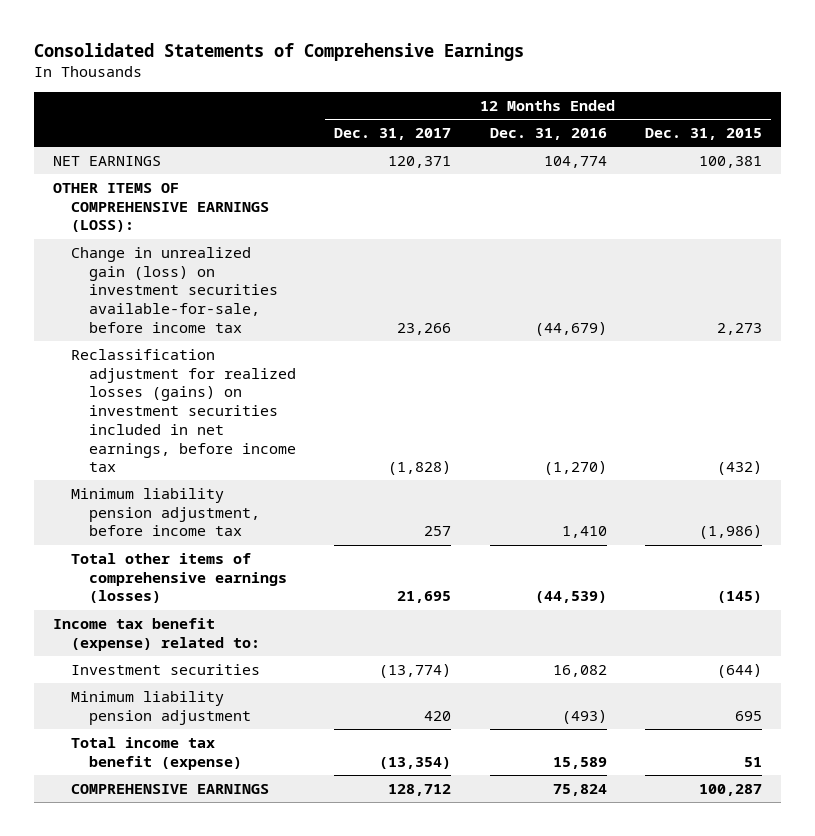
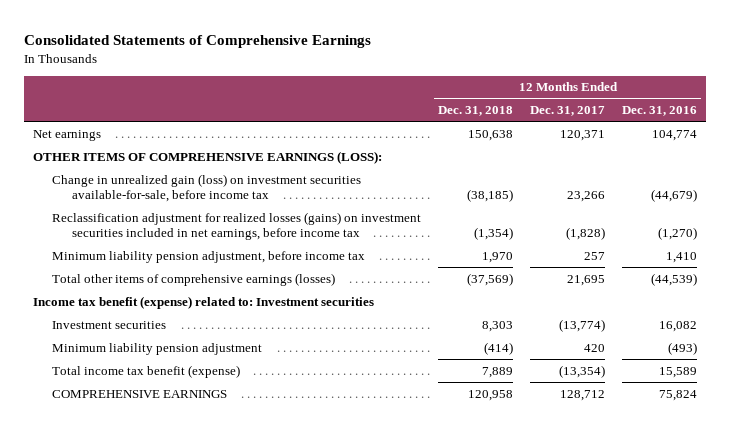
[644,128,762,141] Dec. 31, 2015 -> none
none -> [438,106,514,117] Dec. 31, 2018
[53,155,162,166] NET EARNINGS -> [32,129,101,141] Net earnings
[53,617,261,651] Income tax benefit (expense) related to: -> [32,295,374,309] Income tax benefit (expense) related to: Investment securities

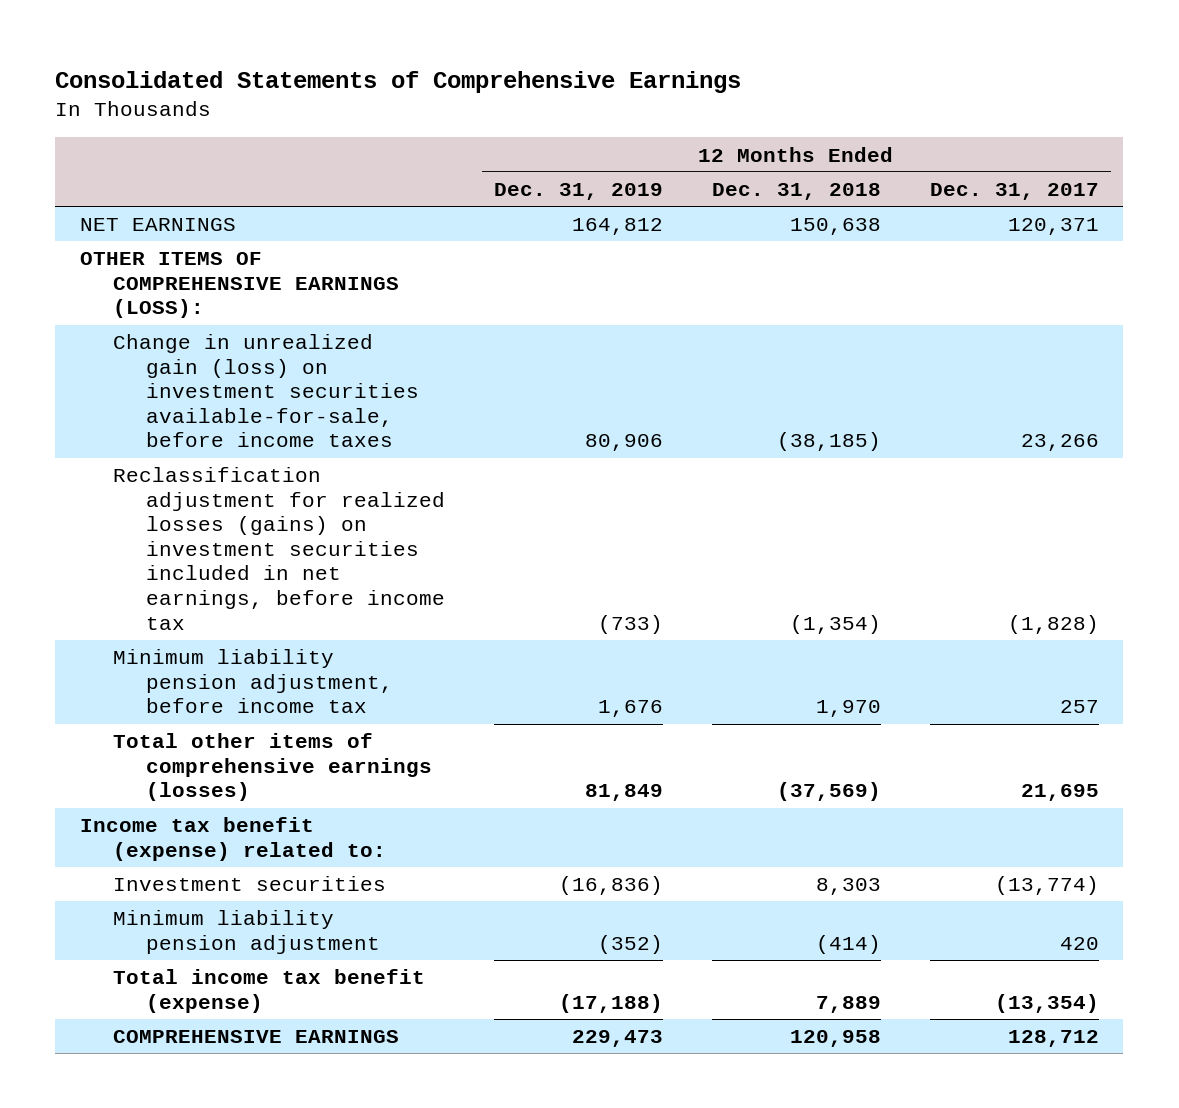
[622,106,698,117] Dec. 31, 2016 -> none
none -> [493,183,663,201] Dec. 31, 2019
[32,129,101,141] Net earnings -> [79,218,236,232] NET EARNINGS
[52,173,362,203] Change in unrealized gain (loss) on investment securities available-for-sale, before income tax -> [112,334,419,448] Change in unrealized gain (loss) on investment securities available-for-sale, before income taxes
[32,295,374,309] Income tax benefit (expense) related to: Investment securities -> [79,817,386,861] Income tax benefit (expense) related to:

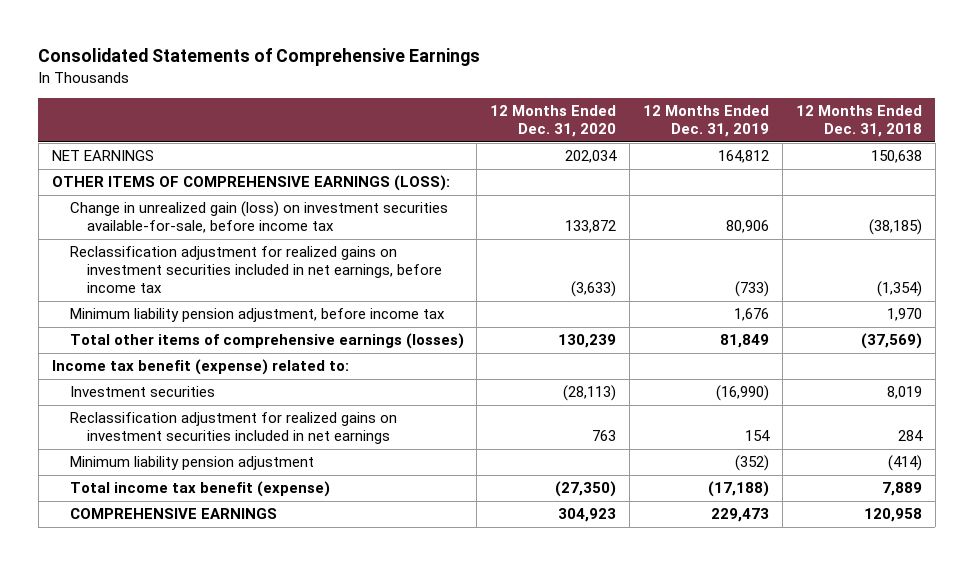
[929,183,1099,201] Dec. 31, 2017 -> none
none -> [490,105,617,138] 12 Months Ended Dec. 31, 2020
[112,334,419,448] Change in unrealized gain (loss) on investment securities available-for-sale, before income taxes -> [69,201,448,234] Change in unrealized gain (loss) on investment securities available-for-sale, before income tax
[112,467,445,630] Reclassification adjustment for realized losses (gains) on investment securities included in net earnings, before income tax -> [69,246,443,294] Reclassification adjustment for realized gains on investment securities included in net earnings, before income tax
[558,876,663,896] (16,836) -> [716,385,770,402] (16,990)
[815,878,881,896] 8,303 -> [887,386,923,400] 8,019
none -> [69,412,397,445] Reclassification adjustment for realized gains on investment securities included in net earnings

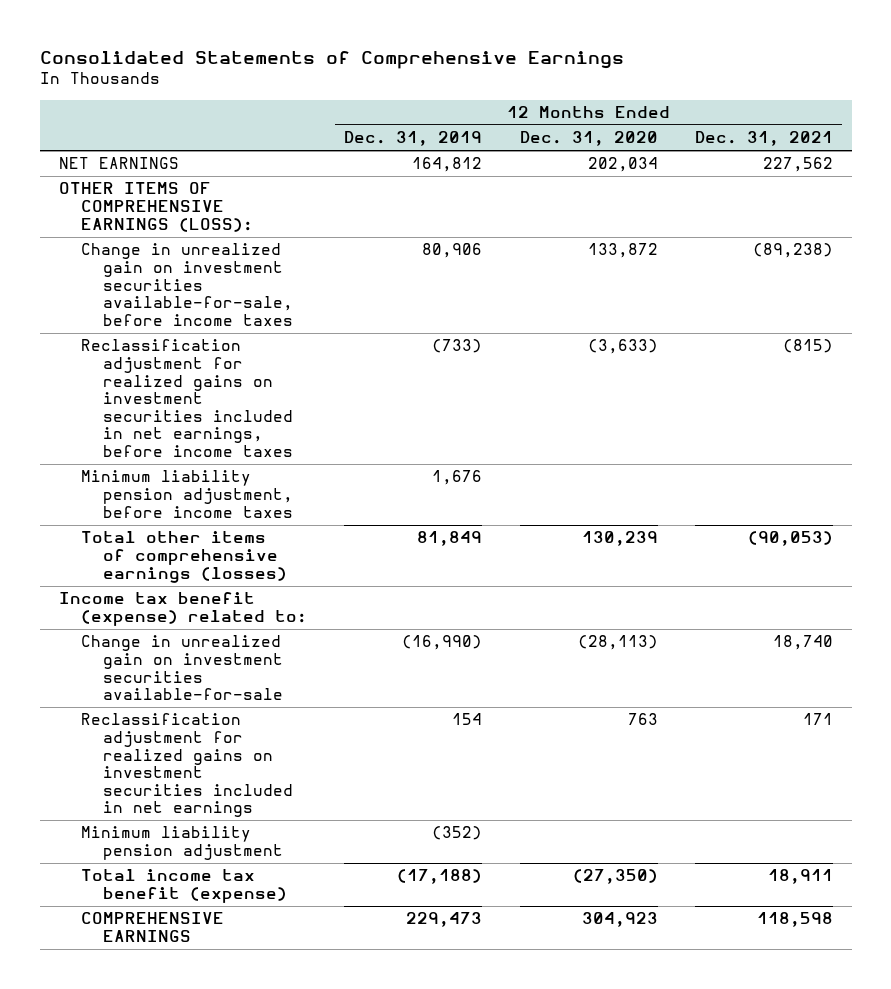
[796,105,923,138] 12 Months Ended Dec. 31, 2018 -> none
none -> [694,131,833,147] Dec. 31, 2021
[69,201,448,234] Change in unrealized gain (loss) on investment securities available-for-sale, before income tax -> [80,243,294,326] Change in unrealized gain on investment securities available-for-sale, before income taxes
[69,246,443,294] Reclassification adjustment for realized gains on investment securities included in net earnings, before income tax -> [80,339,294,458] Reclassification adjustment for realized gains on investment securities included in net earnings, before income taxes
[69,308,445,323] Minimum liability pension adjustment, before income tax -> [80,470,294,518] Minimum liability pension adjustment, before income taxes
[69,386,215,398] Investment securities -> [80,635,284,701] Change in unrealized gain on investment securities available-for-sale

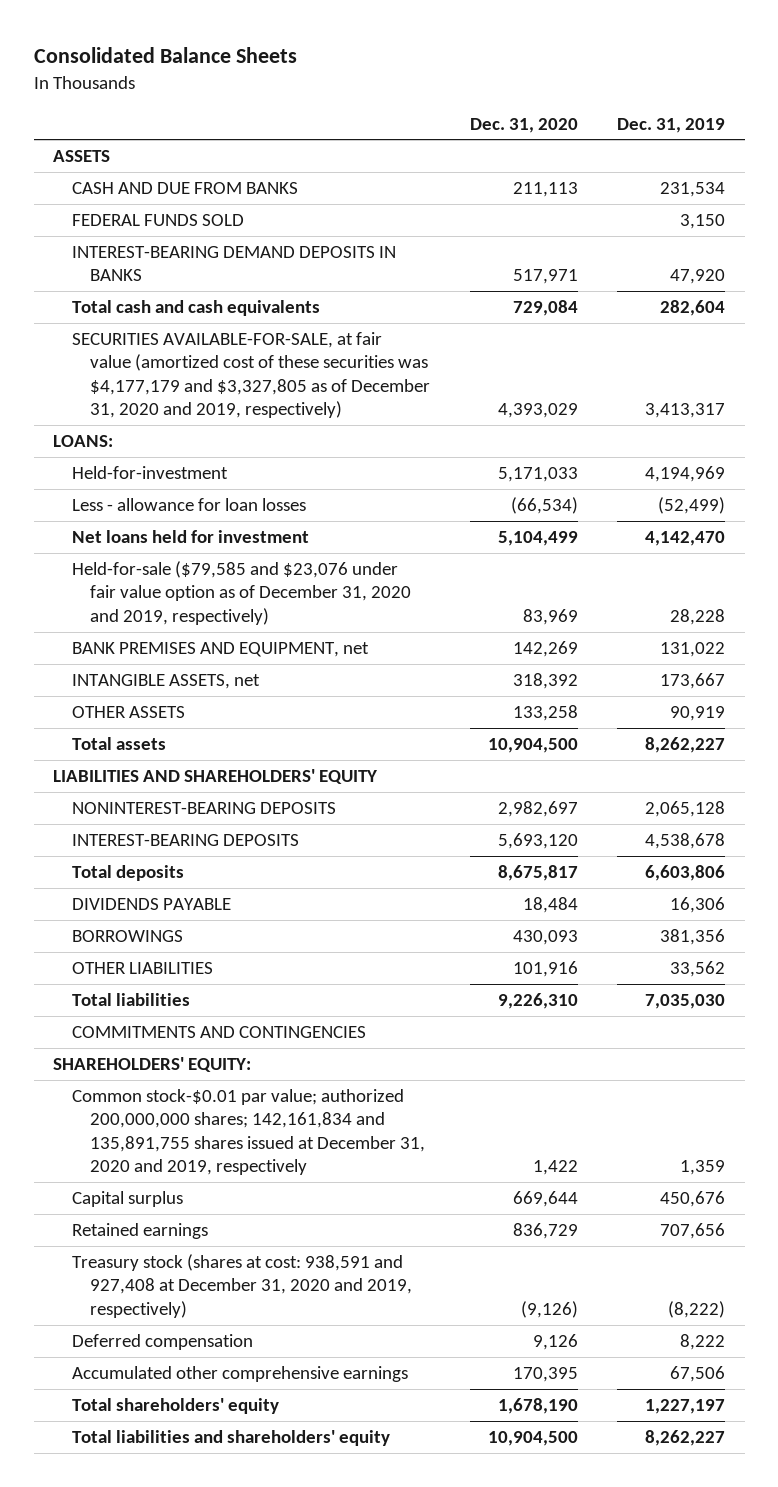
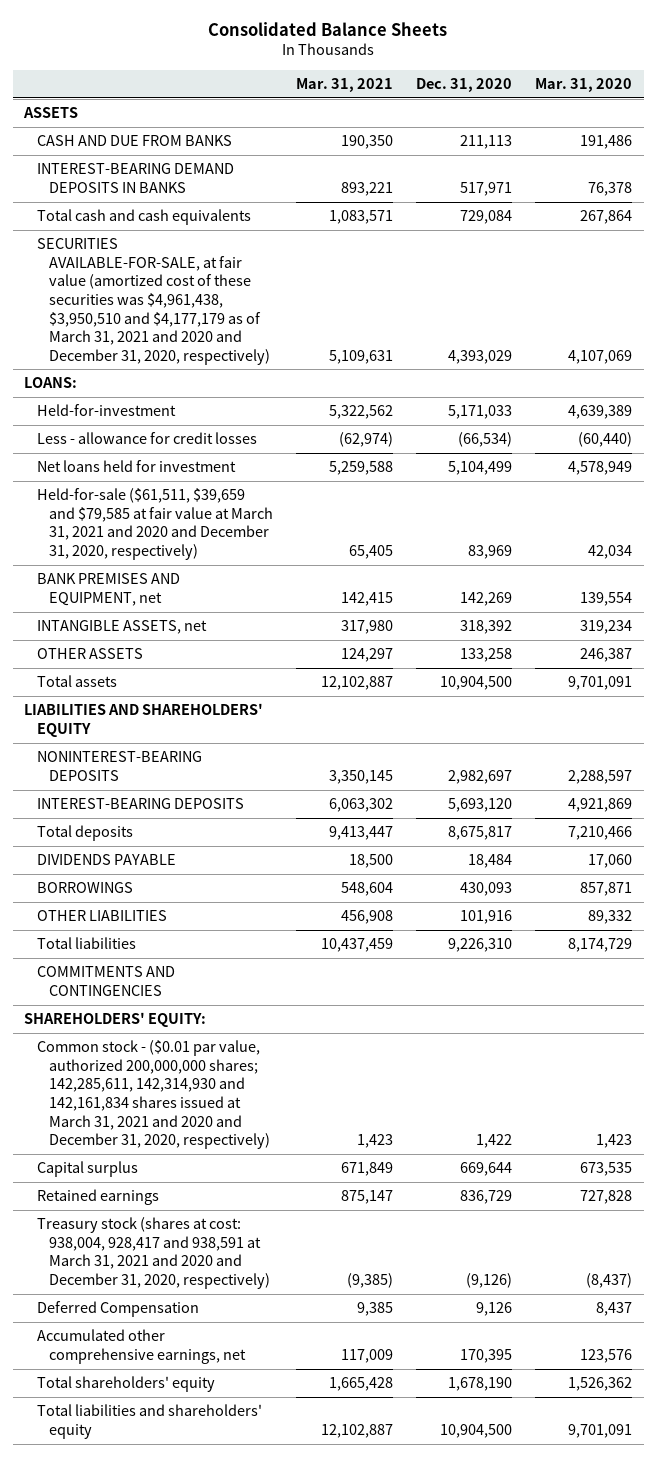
[616,117,725,133] Dec. 31, 2019 -> none
none -> [296,77,394,92] Mar. 31, 2021
none -> [535,77,633,92] Mar. 31, 2020
[71,214,244,227] FEDERAL FUNDS SOLD -> none
[71,332,431,419] SECURITIES AVAILABLE-FOR-SALE, at fair value (amortized cost of these securities was $4,177,179 and $3,327,805 as of December 31, 2020 and 2019, respectively) -> [36,238,271,365] SECURITIES AVAILABLE-FOR-SALE, at fair value (amortized cost of these securities was $4,961,438, $3,950,510 and $4,177,179 as of March 31, 2021 and 2020 and December 31, 2020, respectively)
[71,498,306,512] Less - allowance for loan losses -> [36,432,257,445] Less - allowance for credit losses
[71,561,412,625] Held-for-sale ($79,585 and $23,076 under fair value option as of December 31, 2020 and 2019, respectively) -> [36,488,274,561] Held-for-sale ($61,511, $39,659 and $79,585 at fair value at March 31, 2021 and 2020 and December 31, 2020, respectively)
[71,1089,426,1176] Common stock-$0.01 par value; authorized 200,000,000 shares; 142,161,834 and 135,891,755 shares issued at December 31, 2020 and 2019, respectively -> [36,1040,271,1150] Common stock - ($0.01 par value, authorized 200,000,000 shares; 142,285,611, 142,314,930 and 142,161,834 shares issued at March 31, 2021 and 2020 and December 31, 2020, respectively)
[71,1254,413,1318] Treasury stock (shares at cost: 938,591 and 927,408 at December 31, 2020 and 2019, respectively) -> [36,1217,271,1290] Treasury stock (shares at cost: 938,004, 928,417 and 938,591 at March 31, 2021 and 2020 and December 31, 2020, respectively)
[71,1334,253,1351] Deferred compensation -> [36,1301,199,1318] Deferred Compensation
[71,1366,408,1383] Accumulated other comprehensive earnings -> [36,1329,247,1364] Accumulated other comprehensive earnings, net

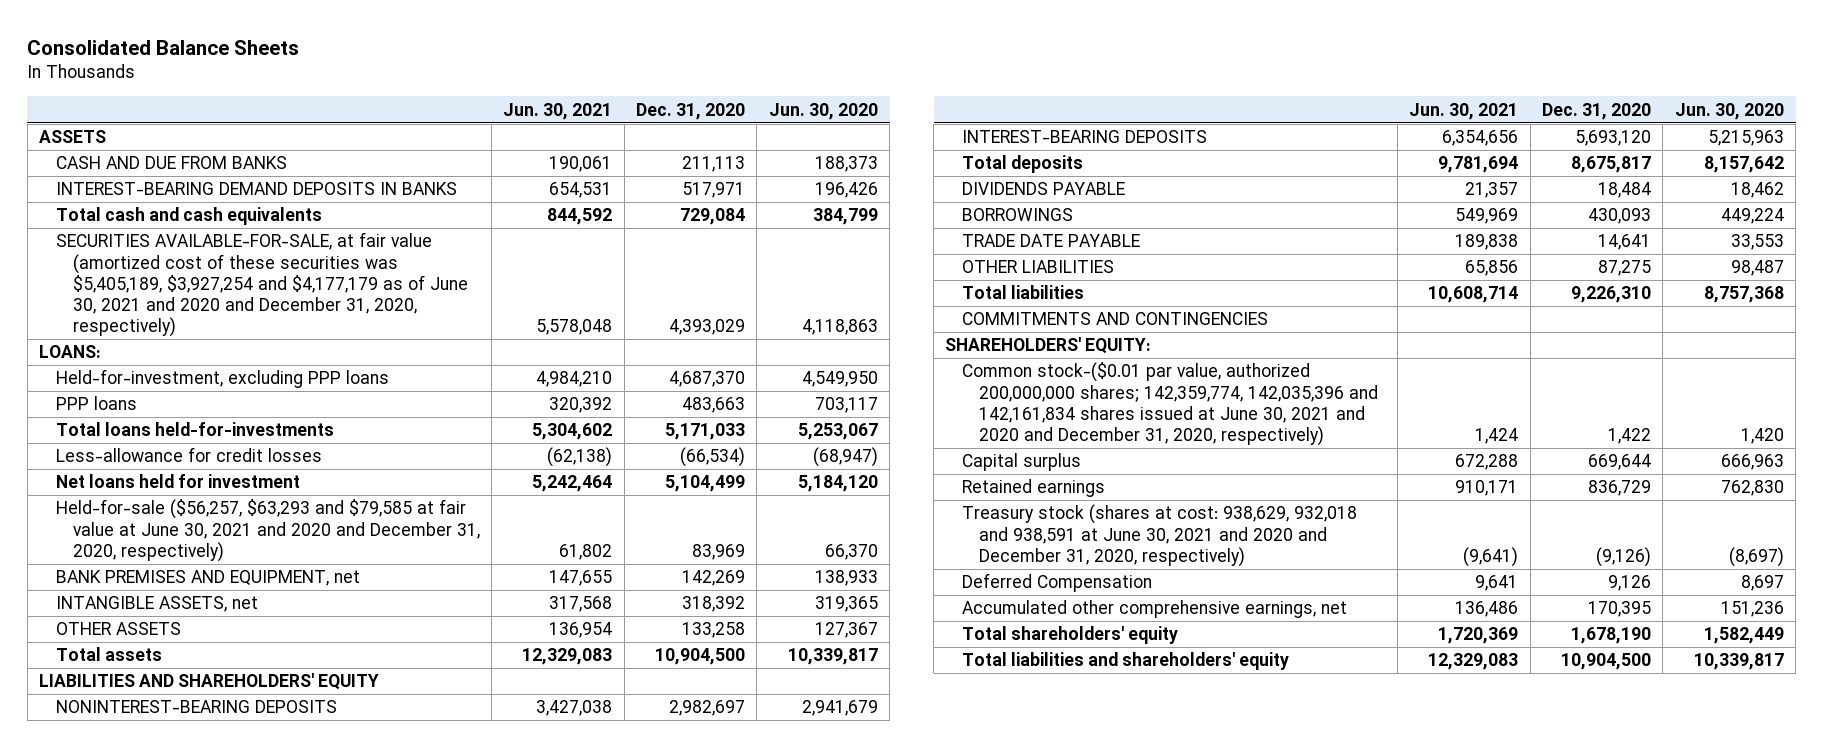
[296,77,394,92] Mar. 31, 2021 -> none
[535,77,633,92] Mar. 31, 2020 -> none
none -> [503,102,613,120] Jun. 30, 2021
none -> [768,102,878,120] Jun. 30, 2020
[36,238,271,365] SECURITIES AVAILABLE-FOR-SALE, at fair value (amortized cost of these securities was $4,961,438, $3,950,510 and $4,177,179 as of March 31, 2021 and 2020 and December 31, 2020, respectively) -> [55,232,468,337] SECURITIES AVAILABLE-FOR-SALE, at fair value (amortized cost of these securities was $5,405,189, $3,927,254 and $4,177,179 as of June 30, 2021 and 2020 and December 31, 2020, respectively)
none -> [55,369,389,389] Held-for-investment, excluding PPP loans
none -> [55,396,137,411] PPP loans
[36,404,176,417] Held-for-investment -> [55,422,334,437] Total loans held-for-investments
[36,432,257,445] Less - allowance for credit losses -> [55,447,322,463] Less-allowance for credit losses
[36,488,274,561] Held-for-sale ($61,511, $39,659 and $79,585 at fair value at March 31, 2021 and 2020 and December 31, 2020, respectively) -> [55,499,480,562] Held-for-sale ($56,257, $63,293 and $79,585 at fair value at June 30, 2021 and 2020 and December 31, 2020, respectively)
none -> [962,234,1141,248] TRADE DATE PAYABLE
[460,910,513,925] 101,916 -> [1598,260,1652,277] 87,275
[36,1040,271,1150] Common stock - ($0.01 par value, authorized 200,000,000 shares; 142,285,611, 142,314,930 and 142,161,834 shares issued at March 31, 2021 and 2020 and December 31, 2020, respectively) -> [962,362,1378,446] Common stock-($0.01 par value, authorized 200,000,000 shares; 142,359,774, 142,035,396 and 142,161,834 shares issued at June 30, 2021 and 2020 and December 31, 2020, respectively)
[36,1217,271,1290] Treasury stock (shares at cost: 938,004, 928,417 and 938,591 at March 31, 2021 and 2020 and December 31, 2020, respectively) -> [962,504,1358,567] Treasury stock (shares at cost: 938,629, 932,018 and 938,591 at June 30, 2021 and 2020 and December 31, 2020, respectively)

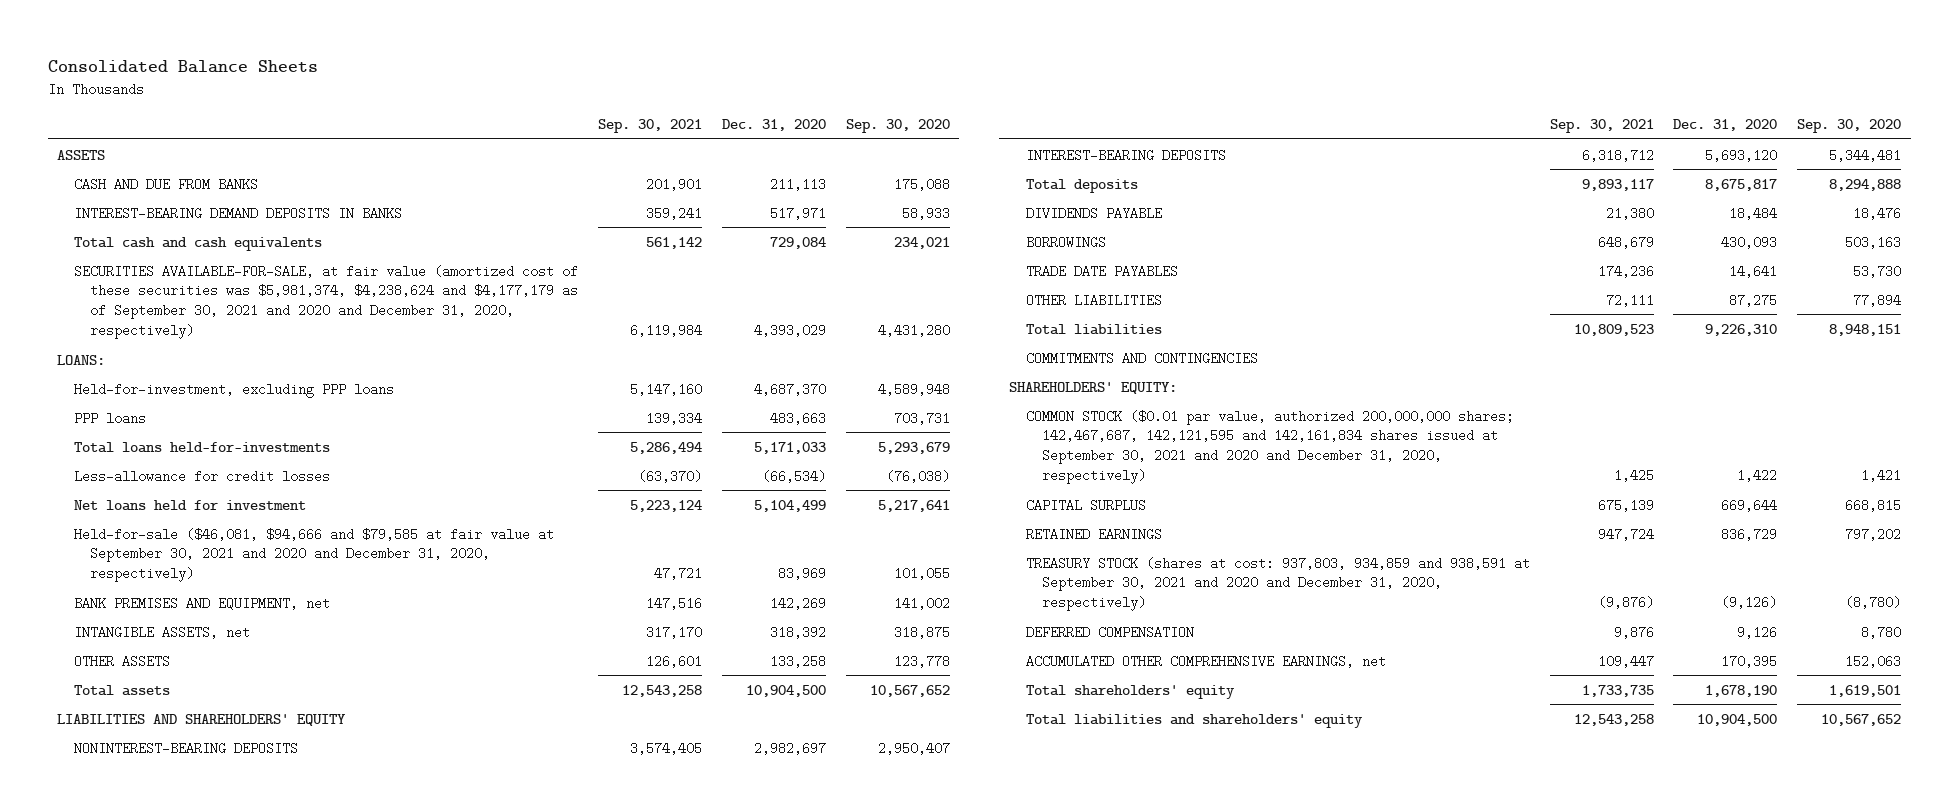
[503,102,613,120] Jun. 30, 2021 -> none
[768,102,878,120] Jun. 30, 2020 -> none
none -> [598,119,703,134] Sep. 30, 2021
none -> [845,119,950,134] Sep. 30, 2020
[55,232,468,337] SECURITIES AVAILABLE-FOR-SALE, at fair value (amortized cost of these securities was $5,405,189, $3,927,254 and $4,177,179 as of June 30, 2021 and 2020 and December 31, 2020, respectively) -> [73,264,579,340] SECURITIES AVAILABLE-FOR-SALE, at fair value (amortized cost of these securities was $5,981,374, $4,238,624 and $4,177,179 as of September 30, 2021 and 2020 and December 31, 2020, respectively)
[55,499,480,562] Held-for-sale ($56,257, $63,293 and $79,585 at fair value at June 30, 2021 and 2020 and December 31, 2020, respectively) -> [73,527,554,583] Held-for-sale ($46,081, $94,666 and $79,585 at fair value at September 30, 2021 and 2020 and December 31, 2020, respectively)
[962,234,1141,248] TRADE DATE PAYABLE -> [1025,264,1178,278] TRADE DATE PAYABLES
[962,362,1378,446] Common stock-($0.01 par value, authorized 200,000,000 shares; 142,359,774, 142,035,396 and 142,161,834 shares issued at June 30, 2021 and 2020 and December 31, 2020, respectively) -> [1025,409,1514,485] COMMON STOCK ($0.01 par value, authorized 200,000,000 shares; 142,467,687, 142,121,595 and 142,161,834 shares issued at September 30, 2021 and 2020 and December 31, 2020, respectively)
[962,453,1082,472] Capital surplus -> [1025,498,1146,512] CAPITAL SURPLUS
[962,479,1106,498] Retained earnings -> [1025,527,1162,541] RETAINED EARNINGS
[962,504,1358,567] Treasury stock (shares at cost: 938,629, 932,018 and 938,591 at June 30, 2021 and 2020 and December 31, 2020, respectively) -> [1025,556,1530,612] TREASURY STOCK (shares at cost: 937,803, 934,859 and 938,591 at September 30, 2021 and 2020 and December 31, 2020, respectively)
[962,573,1153,593] Deferred Compensation -> [1025,625,1194,639] DEFERRED COMPENSATION
[962,600,1348,619] Accumulated other comprehensive earnings, net -> [1025,654,1386,668] ACCUMULATED OTHER COMPREHENSIVE EARNINGS, net

